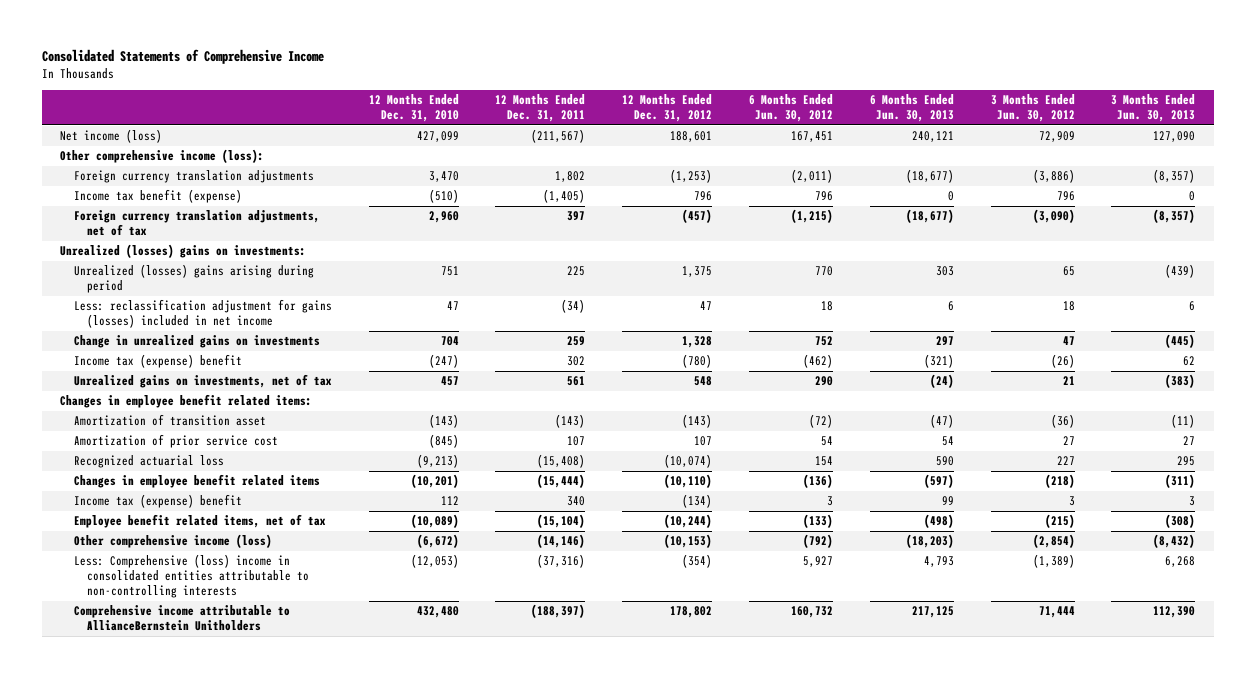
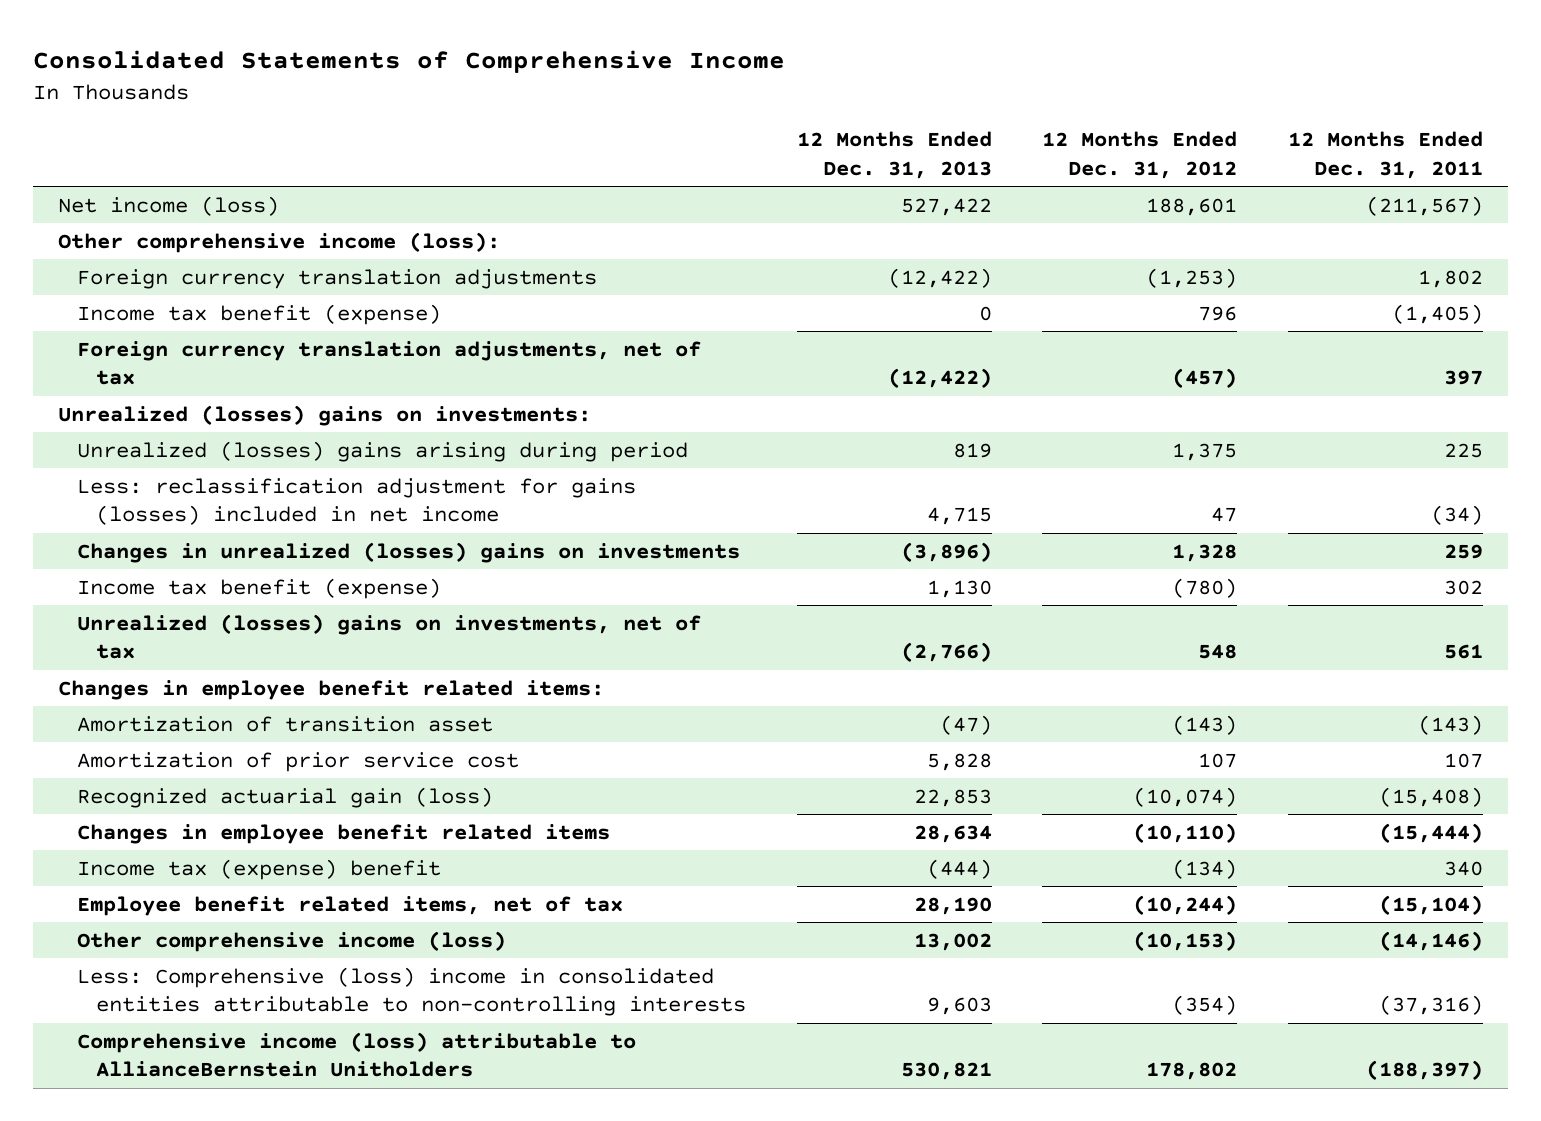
[368,94,459,123] 12 Months Ended Dec. 31, 2010 -> none
[749,94,834,123] 6 Months Ended Jun. 30, 2012 -> none
[869,94,954,123] 6 Months Ended Jun. 30, 2013 -> none
[990,94,1075,123] 3 Months Ended Jun. 30, 2012 -> none
[1111,94,1196,123] 3 Months Ended Jun. 30, 2013 -> none
none -> [796,131,992,180] 12 Months Ended Dec. 31, 2013
[73,335,320,349] Change in unrealized gains on investments -> [77,541,741,563] Changes in unrealized (losses) gains on investments
[73,354,242,369] Income tax (expense) benefit -> [77,577,442,599] Income tax benefit (expense)
[73,374,332,389] Unrealized gains on investments, net of tax -> [77,613,702,660] Unrealized (losses) gains on investments, net of tax
[73,455,224,469] Recognized actuarial loss -> [77,786,494,808] Recognized actuarial gain (loss)
[73,605,290,632] Comprehensive income attributable to AllianceBernstein Unitholders -> [77,1031,637,1078] Comprehensive income (loss) attributable to AllianceBernstein Unitholders

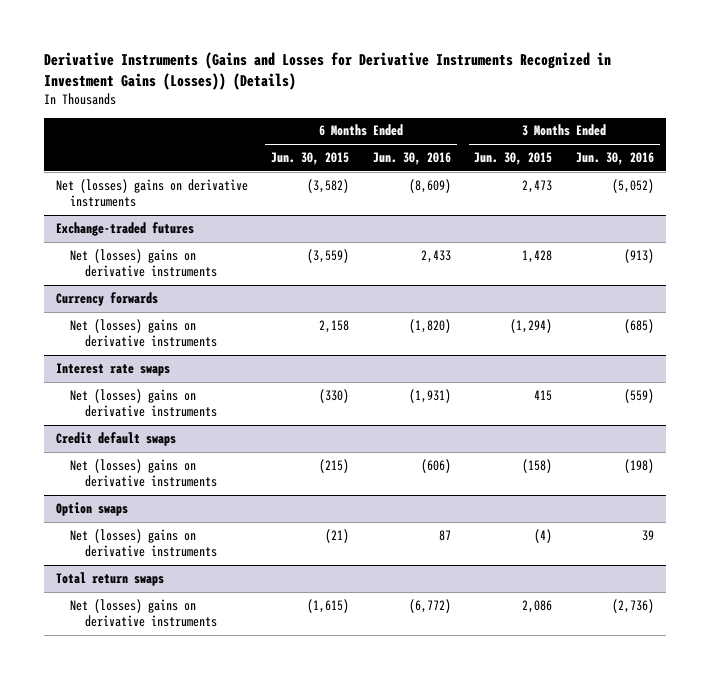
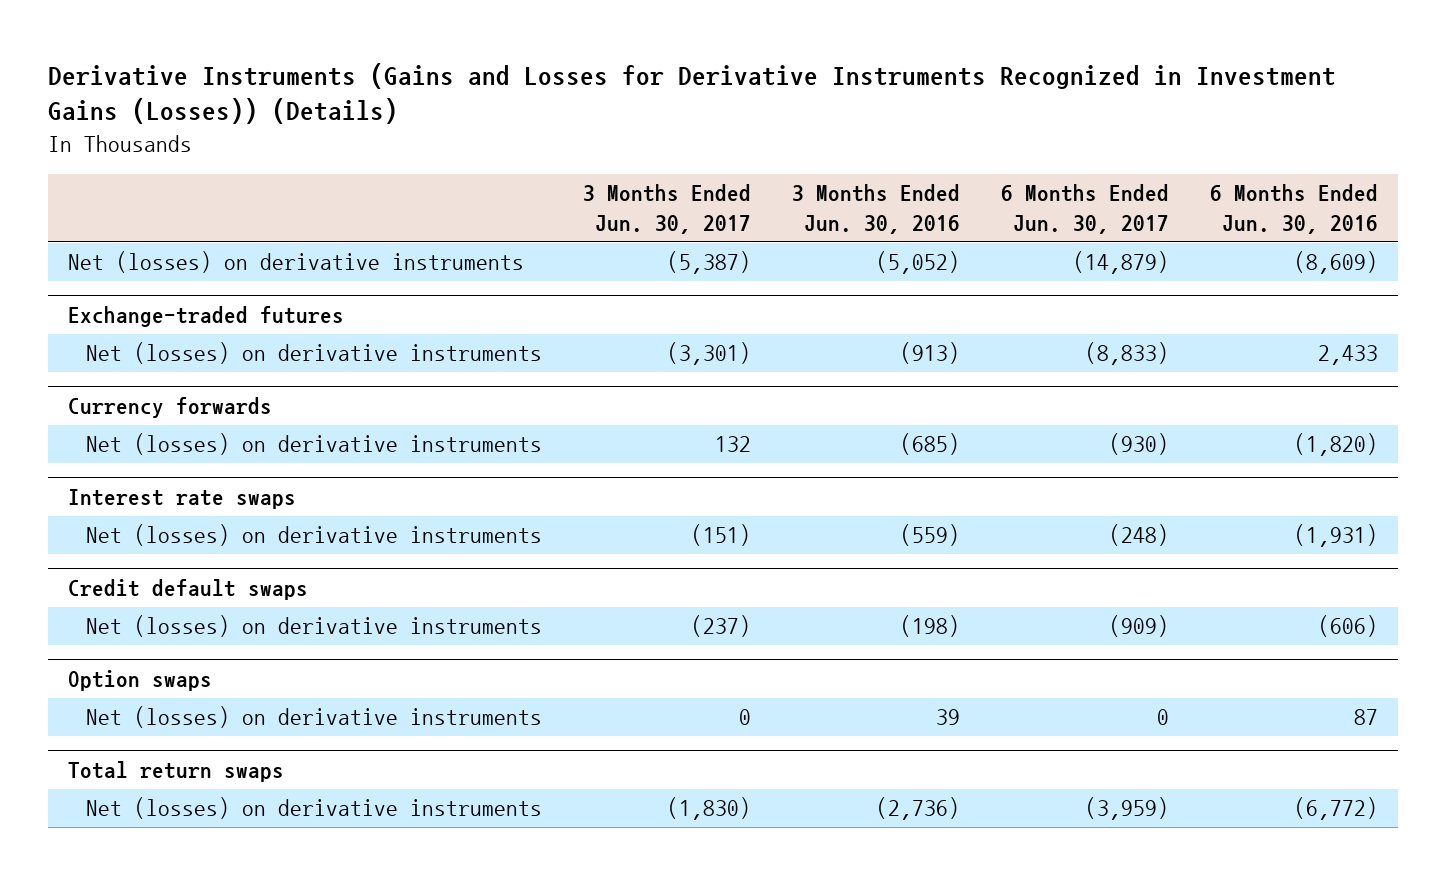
[271,152,350,166] Jun. 30, 2015 -> none
[474,152,553,166] Jun. 30, 2015 -> none
none -> [582,183,751,234] 3 Months Ended Jun. 30, 2017
none -> [1000,183,1169,234] 6 Months Ended Jun. 30, 2017
[55,178,248,208] Net (losses) gains on derivative instruments -> [68,251,525,274] Net (losses) on derivative instruments
[70,248,218,278] Net (losses) gains on derivative instruments -> [85,342,542,365] Net (losses) on derivative instruments
[70,318,218,348] Net (losses) gains on derivative instruments -> [85,433,542,456] Net (losses) on derivative instruments
[70,388,218,418] Net (losses) gains on derivative instruments -> [85,524,542,547] Net (losses) on derivative instruments
[70,458,218,488] Net (losses) gains on derivative instruments -> [85,615,542,638] Net (losses) on derivative instruments
[70,528,218,558] Net (losses) gains on derivative instruments -> [85,706,542,729] Net (losses) on derivative instruments
[70,598,218,628] Net (losses) gains on derivative instruments -> [85,797,542,820] Net (losses) on derivative instruments

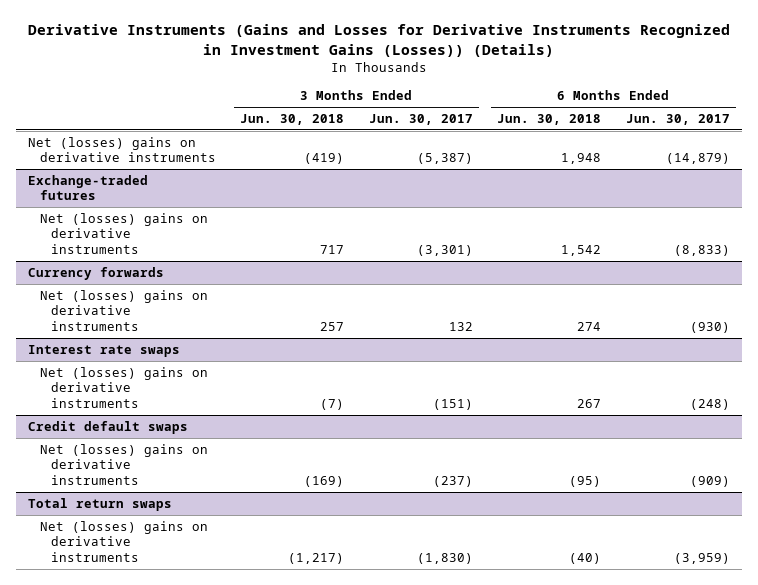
[791,183,960,234] 3 Months Ended Jun. 30, 2016 -> none
[1209,183,1378,234] 6 Months Ended Jun. 30, 2016 -> none
none -> [240,114,345,126] Jun. 30, 2018
none -> [497,114,602,126] Jun. 30, 2018
[68,251,525,274] Net (losses) on derivative instruments -> [28,136,216,163] Net (losses) gains on derivative instruments
[85,342,542,365] Net (losses) on derivative instruments -> [39,212,208,254] Net (losses) gains on derivative instruments
[85,433,542,456] Net (losses) on derivative instruments -> [39,289,208,331] Net (losses) gains on derivative instruments
[85,524,542,547] Net (losses) on derivative instruments -> [39,366,208,408] Net (losses) gains on derivative instruments
[68,670,213,692] Option swaps -> none
[85,706,542,729] Net (losses) on derivative instruments -> none
[85,615,542,638] Net (losses) on derivative instruments -> [39,443,208,485] Net (losses) gains on derivative instruments
[85,797,542,820] Net (losses) on derivative instruments -> [39,520,208,562] Net (losses) gains on derivative instruments

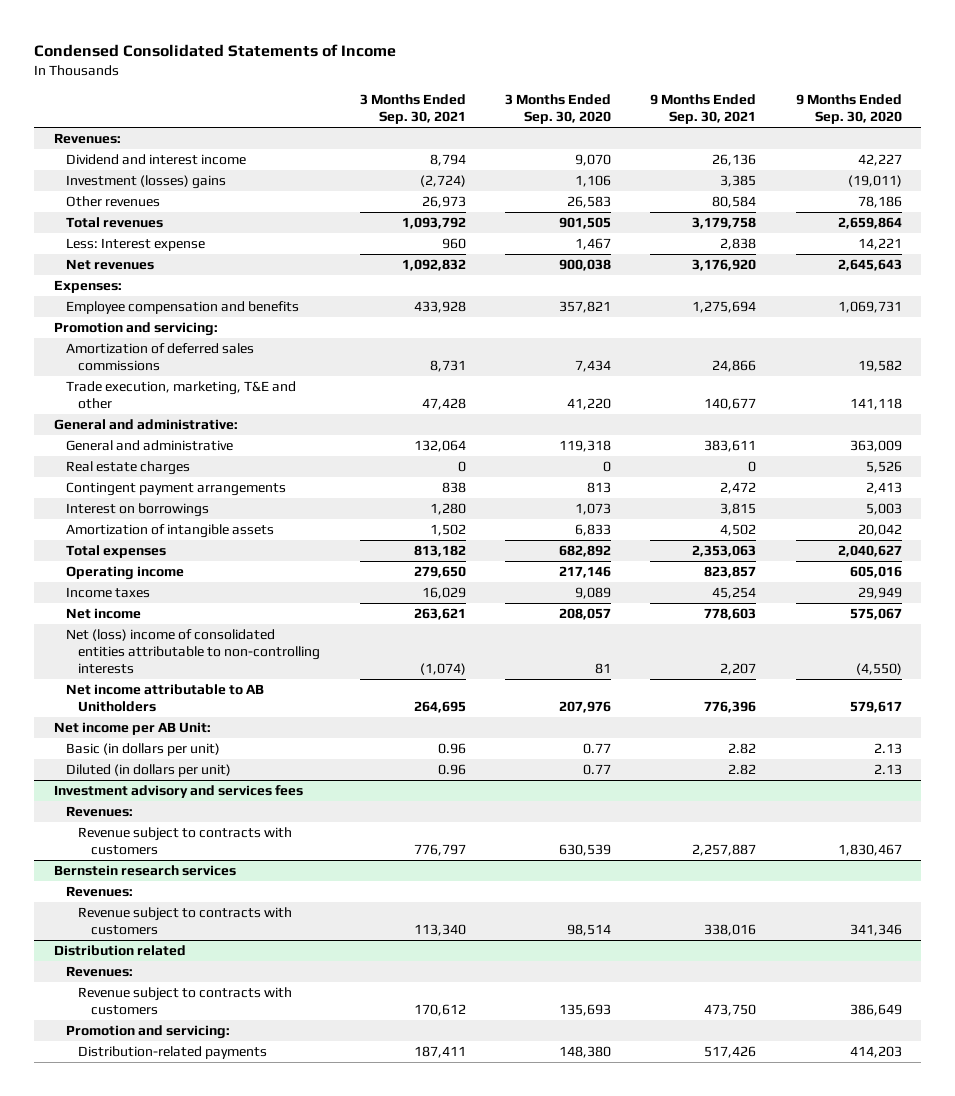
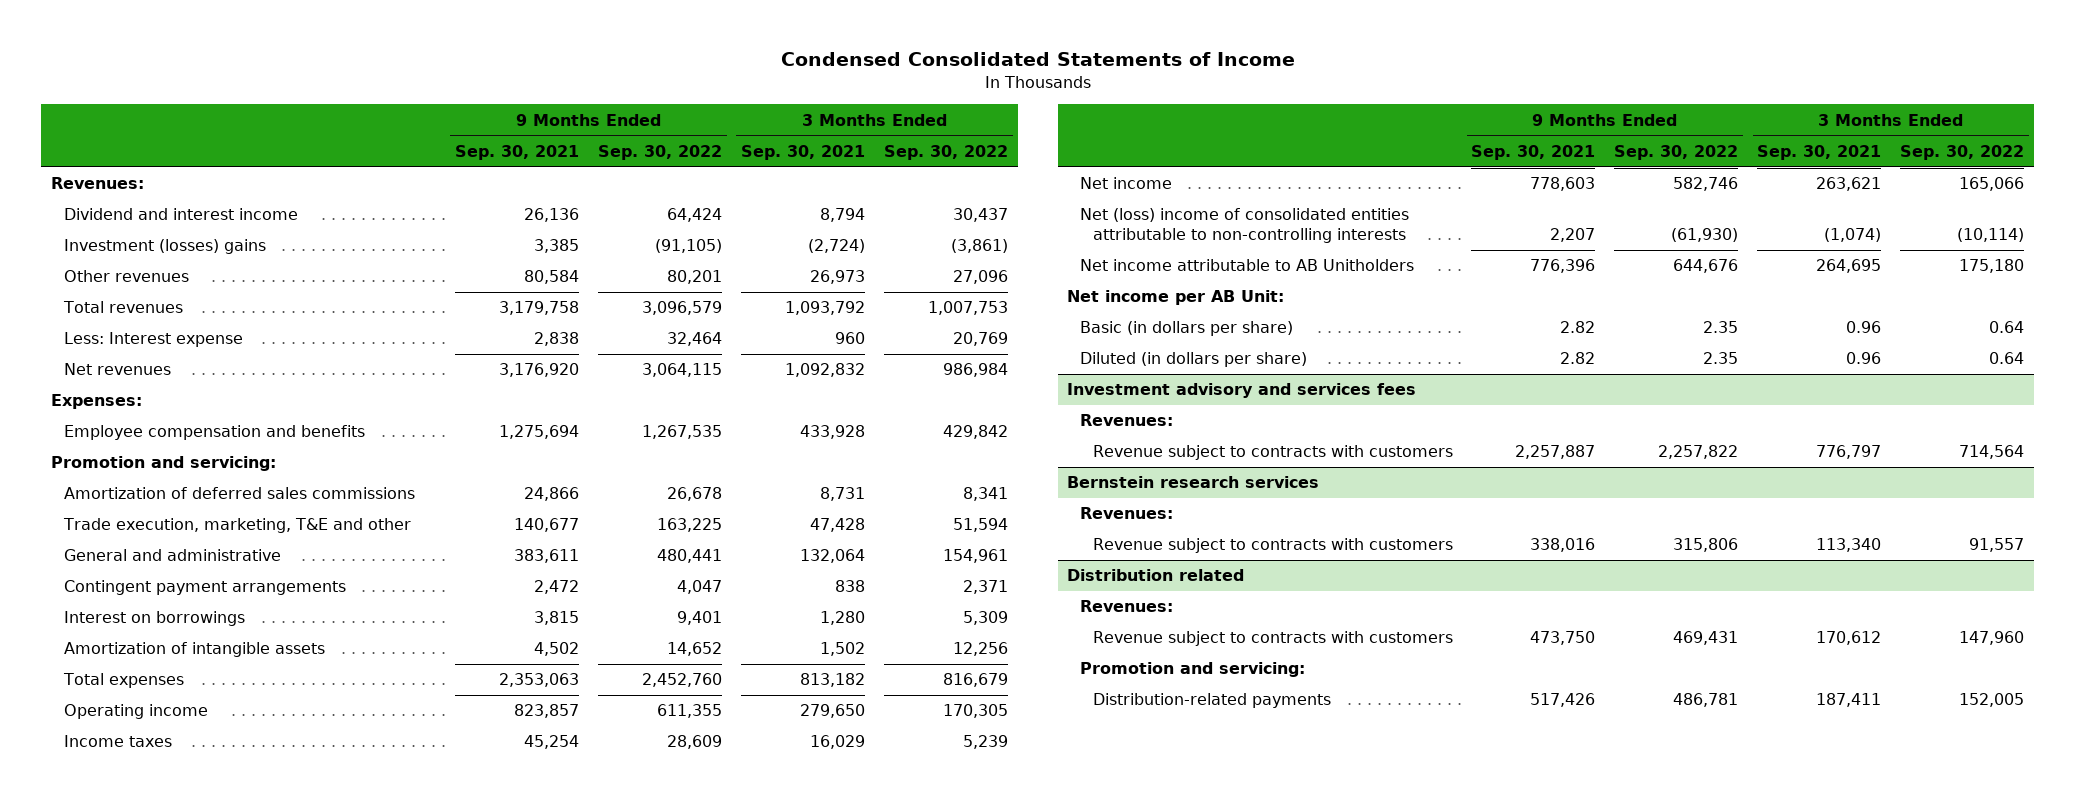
[504,94,611,125] 3 Months Ended Sep. 30, 2020 -> none
[795,94,902,125] 9 Months Ended Sep. 30, 2020 -> none
none -> [598,144,723,160] Sep. 30, 2022
none -> [884,144,1009,160] Sep. 30, 2022
[53,419,238,431] General and administrative: -> none
[65,461,190,476] Real estate charges -> none
[65,743,220,757] Basic (in dollars per unit) -> [1079,321,1293,337] Basic (in dollars per share)
[65,764,231,778] Diluted (in dollars per unit) -> [1079,352,1307,368] Diluted (in dollars per share)

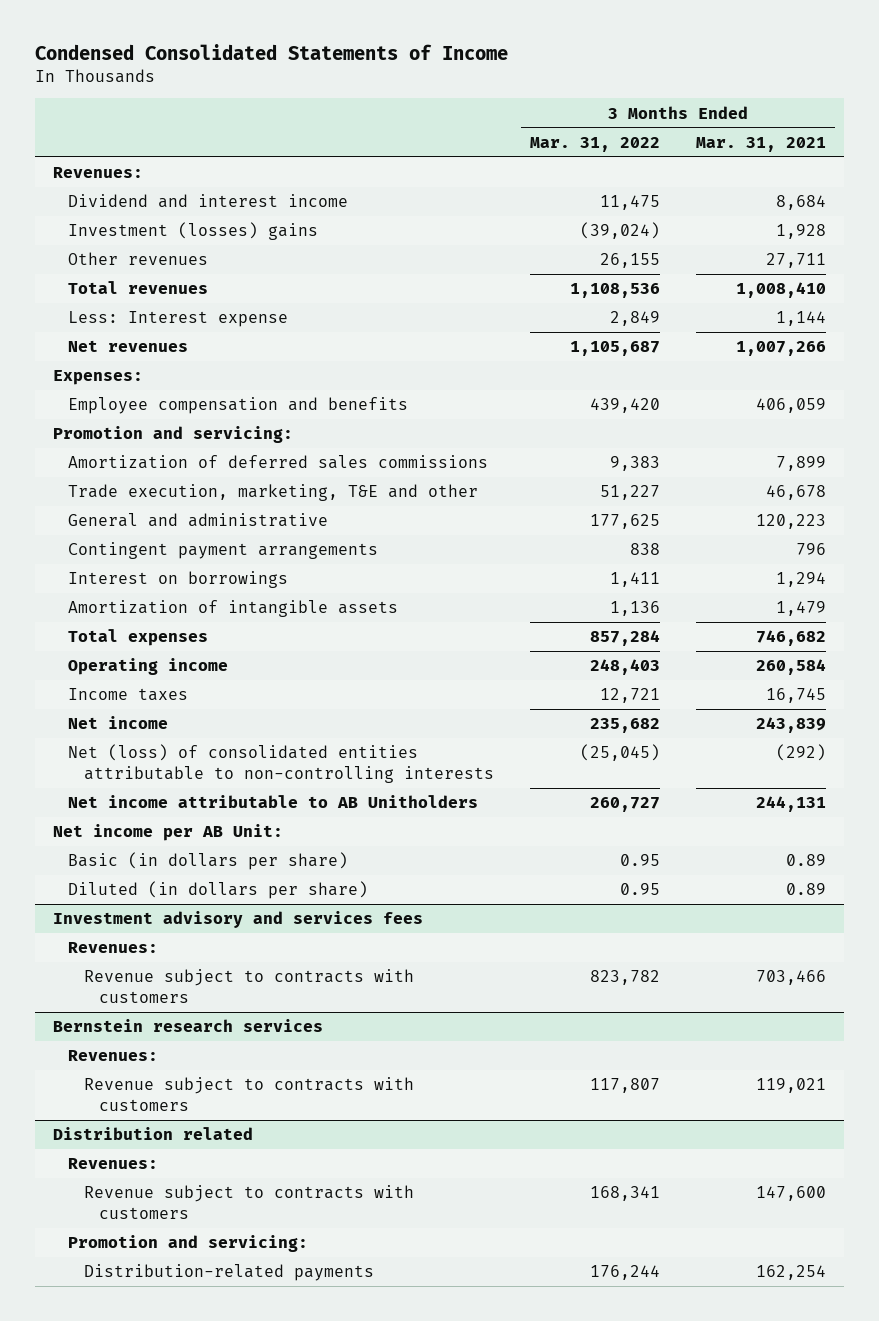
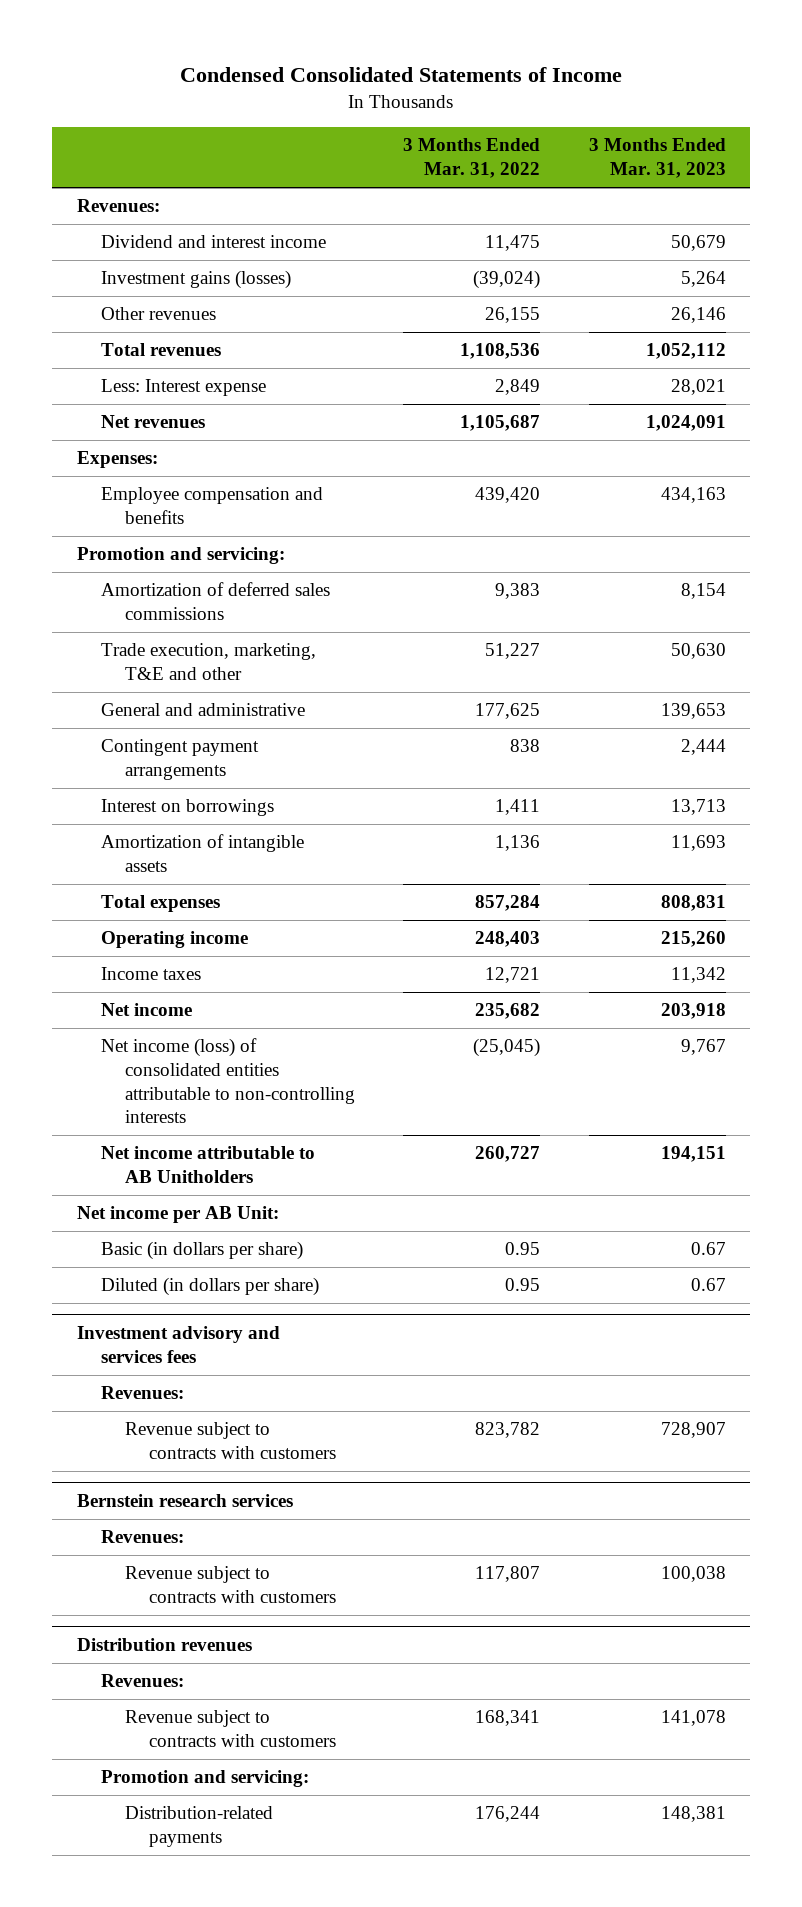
[696,136,827,152] Mar. 31, 2021 -> none
none -> [588,138,726,179] 3 Months Ended Mar. 31, 2023
[68,222,319,241] Investment (losses) gains -> [100,270,291,290] Investment gains (losses)
[68,744,494,783] Net (loss) of consolidated entities attributable to non-controlling interests -> [100,1038,356,1124] Net income (loss) of consolidated entities attributable to non-controlling interests
[53,1127,254,1141] Distribution related -> [76,1638,252,1652] Distribution revenues

